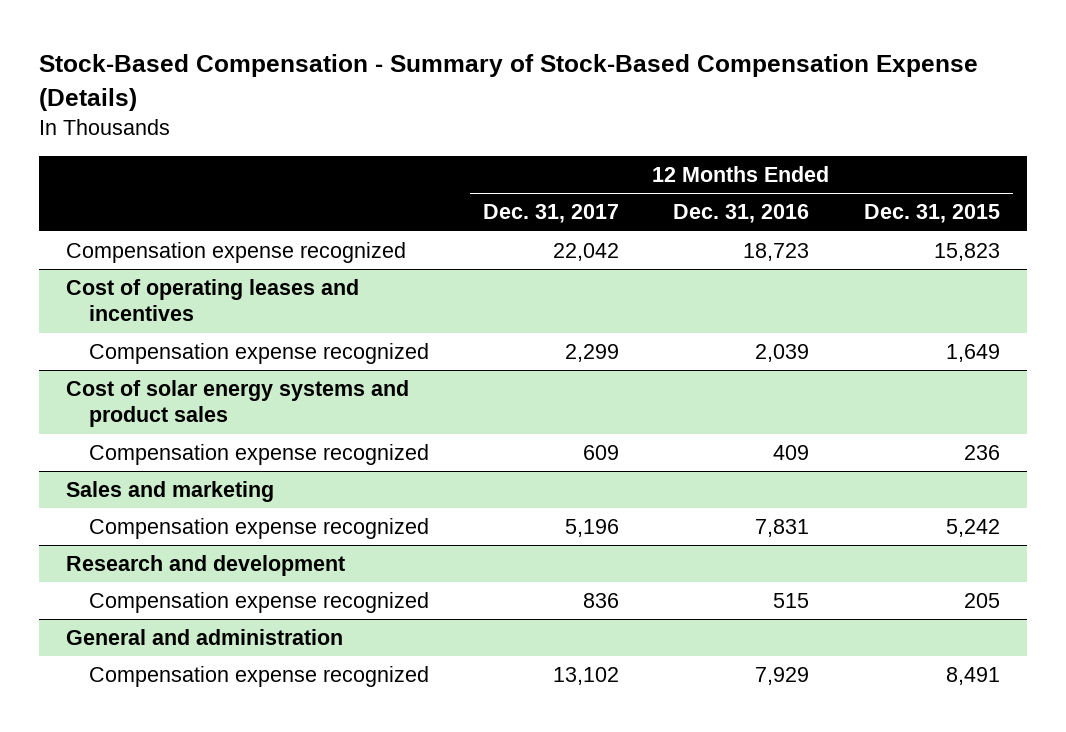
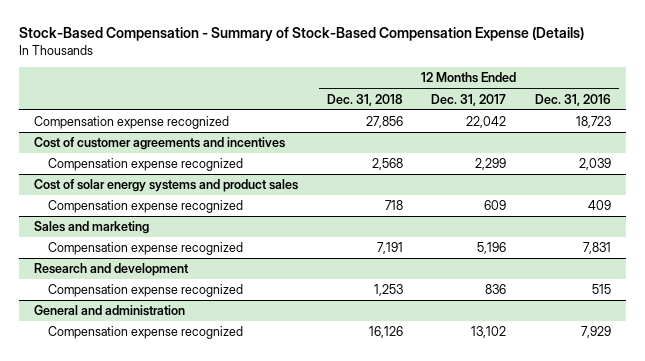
[863,204,1000,224] Dec. 31, 2015 -> none
none -> [326,93,403,106] Dec. 31, 2018
[66,279,360,322] Cost of operating leases and incentives -> [33,137,285,151] Cost of customer agreements and incentives

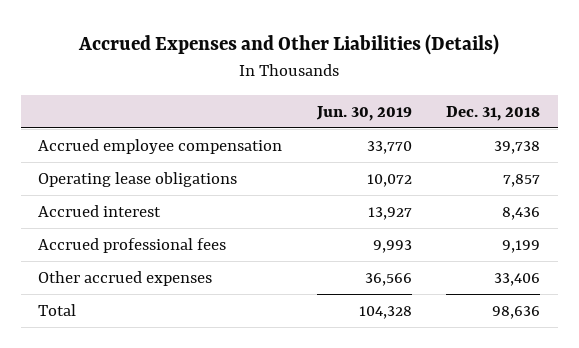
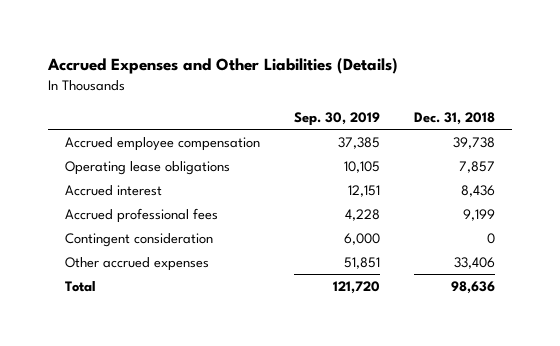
[315,105,412,121] Jun. 30, 2019 -> none
none -> [293,112,380,127] Sep. 30, 2019
none -> [64,232,213,247] Contingent consideration

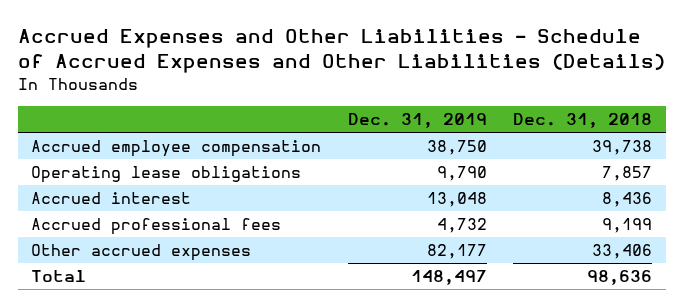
[46,58,398,75] Accrued Expenses and Other Liabilities (Details) -> [17,29,665,74] Accrued Expenses and Other Liabilities - Schedule of Accrued Expenses and Other Liabilities (Details)
[293,112,380,127] Sep. 30, 2019 -> none
none -> [347,113,487,129] Dec. 31, 2019
[64,232,213,247] Contingent consideration -> none

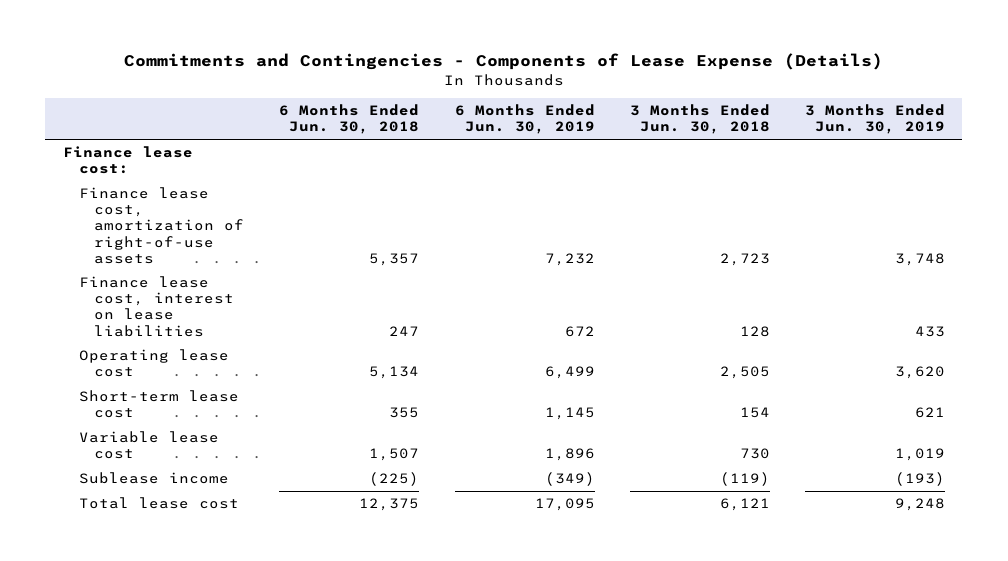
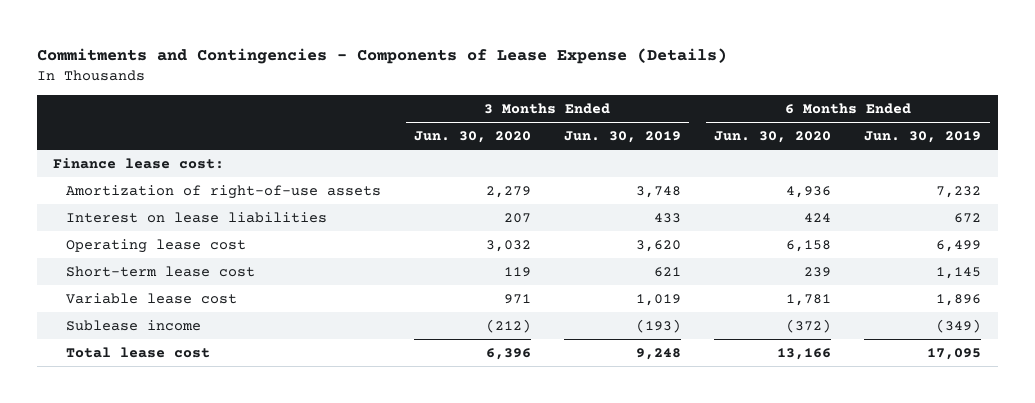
[279,104,420,135] 6 Months Ended Jun. 30, 2018 -> none
[629,104,770,135] 3 Months Ended Jun. 30, 2018 -> none
none -> [413,131,531,144] Jun. 30, 2020
none -> [714,131,832,144] Jun. 30, 2020
[78,187,245,264] Finance lease cost, amortization of right-of-use assets -> [65,184,381,199] Amortization of right-of-use assets
[78,276,235,337] Finance lease cost, interest on lease liabilities -> [65,211,327,223] Interest on lease liabilities

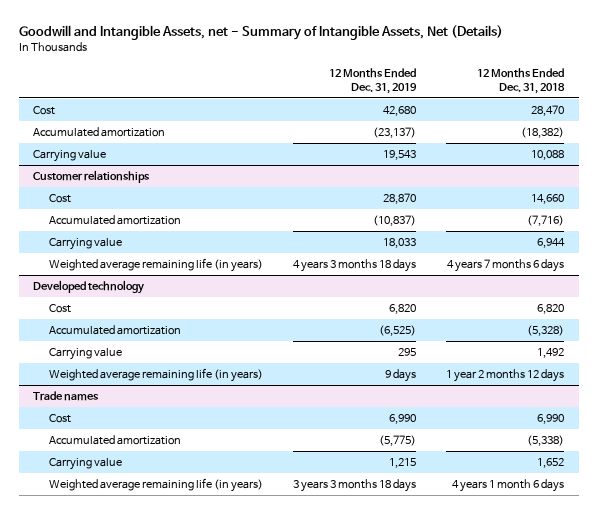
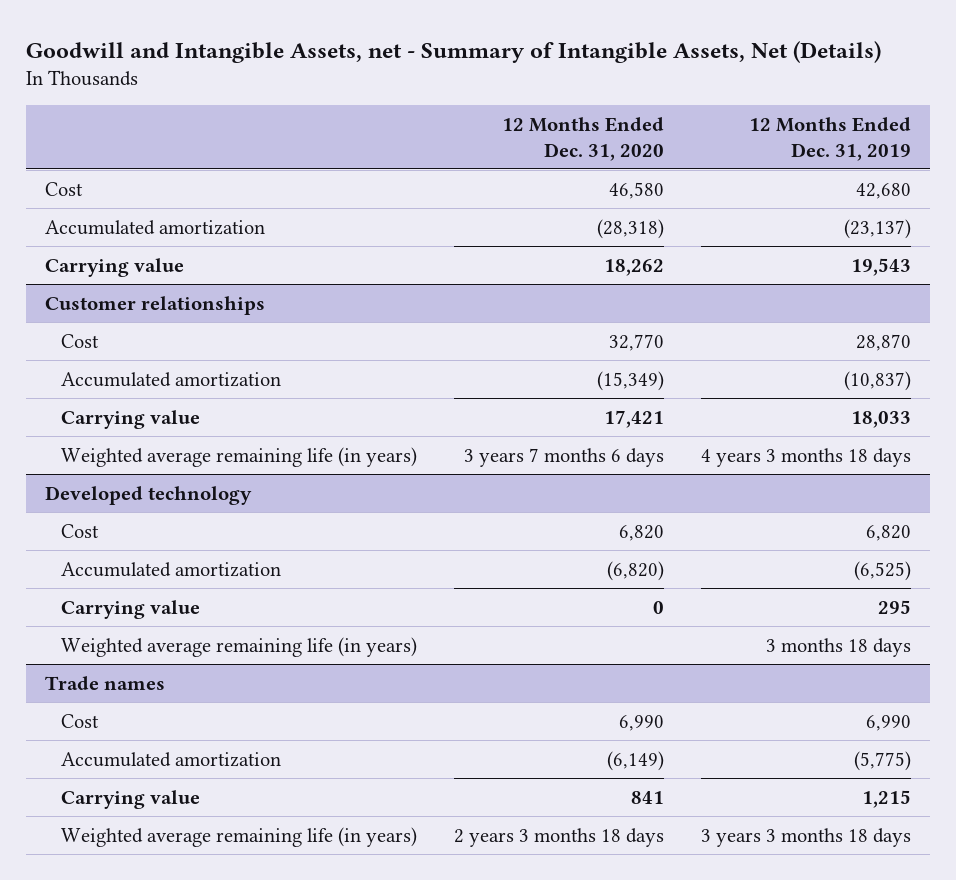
[476,67,565,94] 12 Months Ended Dec. 31, 2018 -> none
none -> [502,116,665,161] 12 Months Ended Dec. 31, 2020
[384,368,416,382] 9 days -> [766,637,912,657] 3 months 18 days

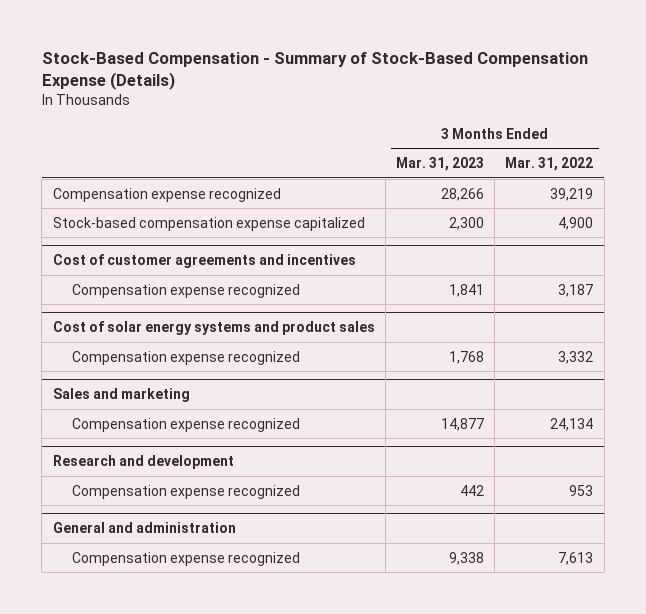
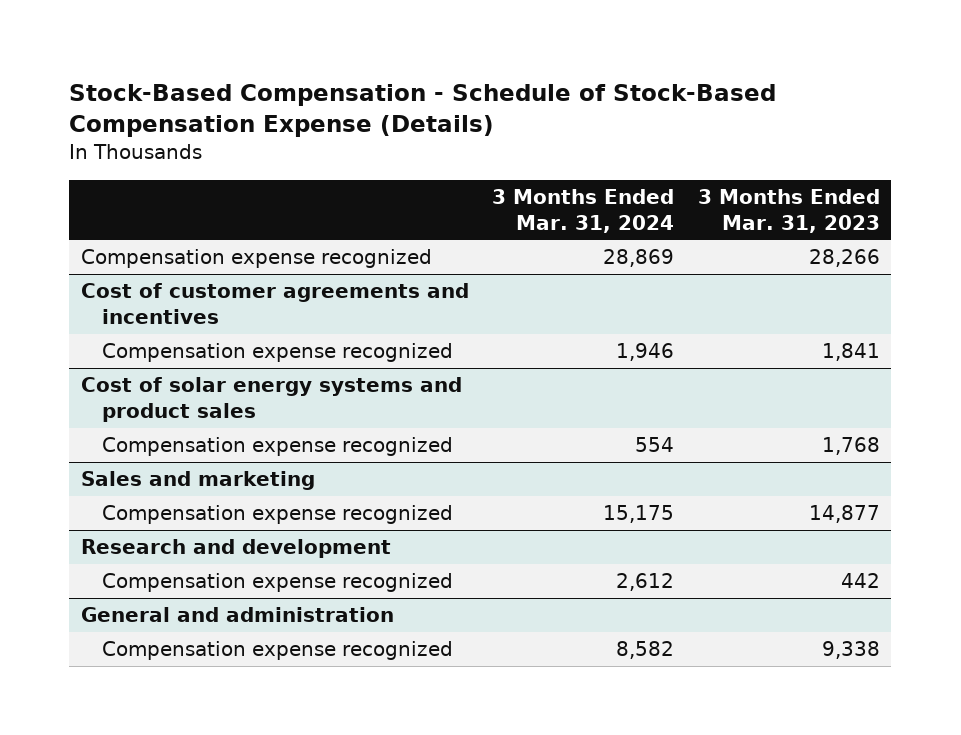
[41,51,588,90] Stock-Based Compensation - Summary of Stock-Based Compensation Expense (Details) -> [69,83,777,138] Stock-Based Compensation - Schedule of Stock-Based Compensation Expense (Details)
[505,157,594,172] Mar. 31, 2022 -> none
none -> [492,188,675,233] 3 Months Ended Mar. 31, 2024
[52,216,365,231] Stock-based compensation expense capitalized -> none

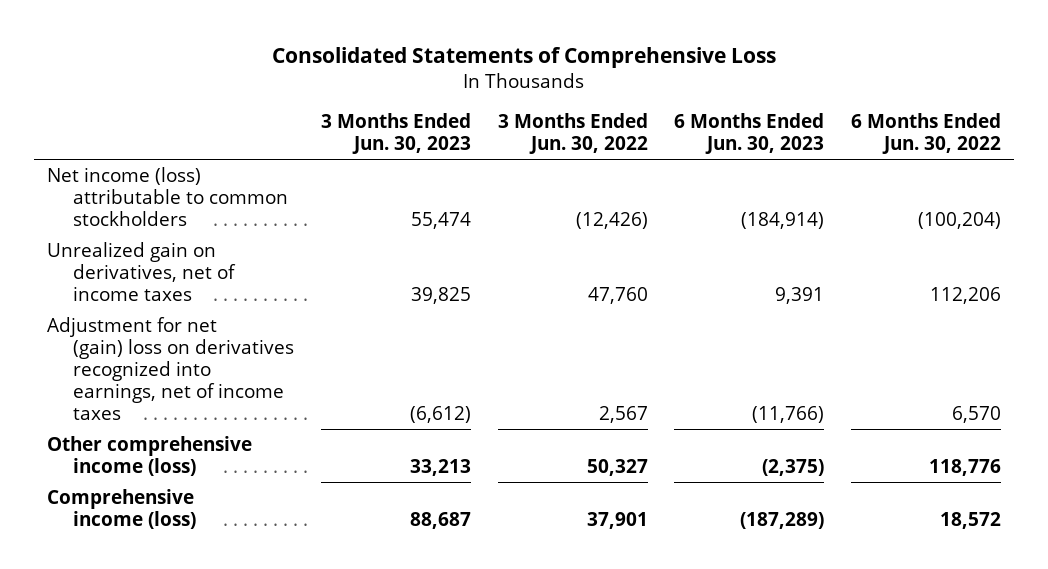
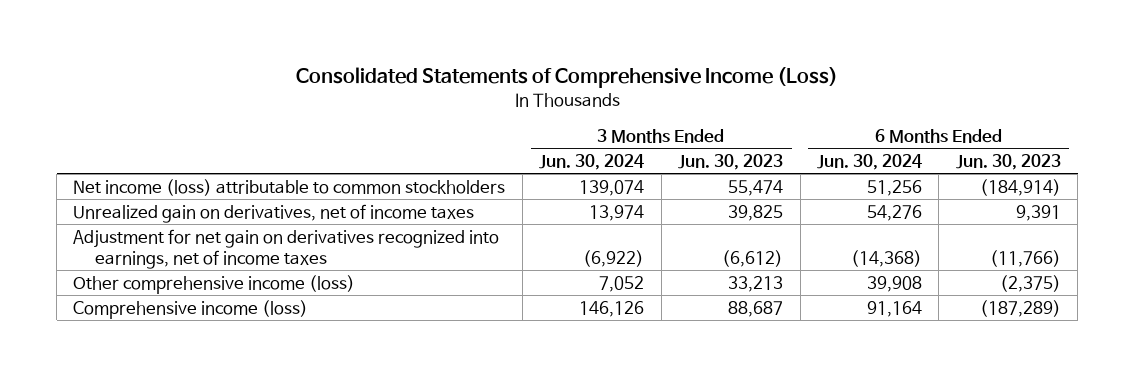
[272,46,777,68] Consolidated Statements of Comprehensive Loss -> [296,66,839,88] Consolidated Statements of Comprehensive Income (Loss)
[497,113,648,155] 3 Months Ended Jun. 30, 2022 -> none
[850,113,1001,155] 6 Months Ended Jun. 30, 2022 -> none
none -> [539,153,645,170] Jun. 30, 2024
none -> [816,153,922,170] Jun. 30, 2024
[47,317,295,420] Adjustment for net (gain) loss on derivatives recognized into earnings, net of income taxes -> [73,228,500,269] Adjustment for net gain on derivatives recognized into earnings, net of income taxes

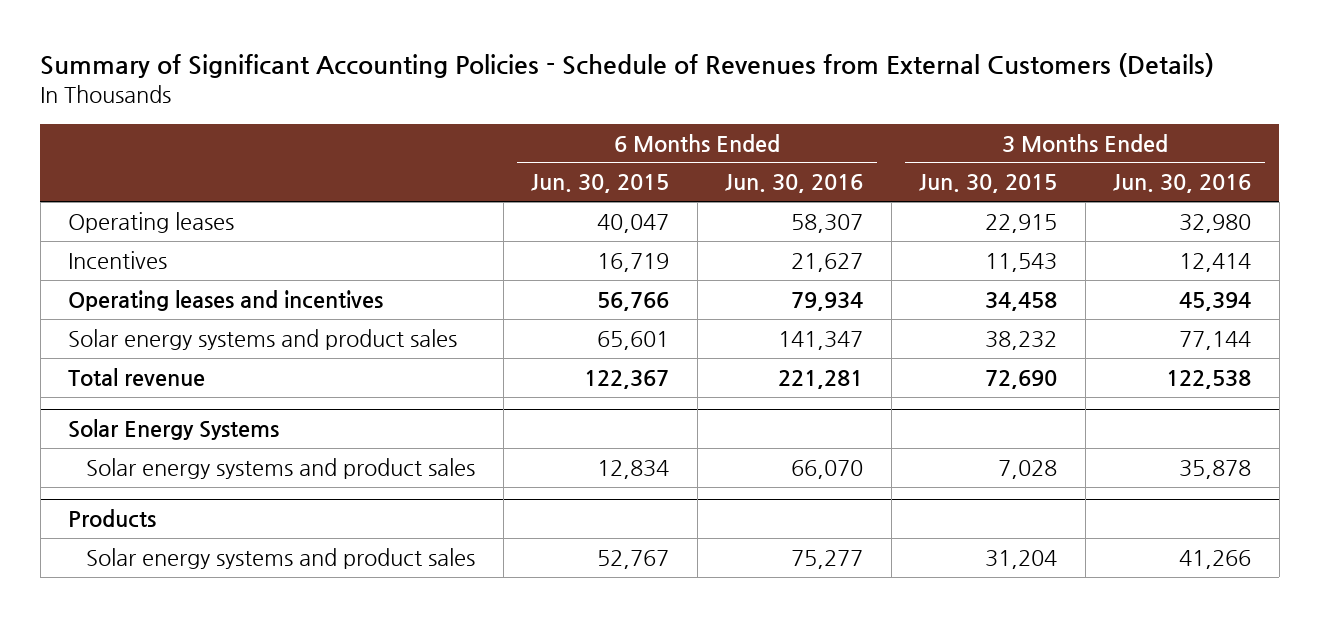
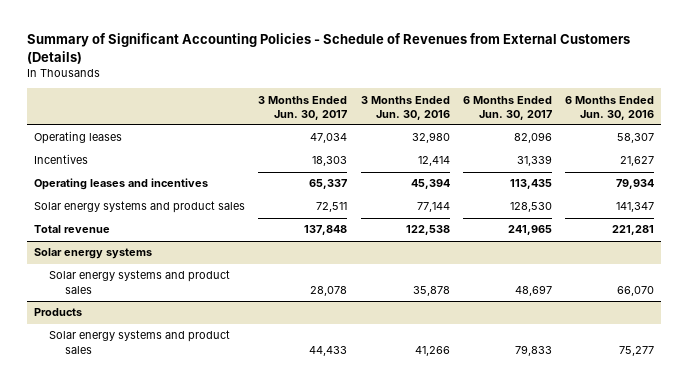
[531,174,670,194] Jun. 30, 2015 -> none
[919,174,1058,194] Jun. 30, 2015 -> none
none -> [258,95,348,120] 3 Months Ended Jun. 30, 2017
none -> [462,95,552,120] 6 Months Ended Jun. 30, 2017
[68,419,280,441] Solar Energy Systems -> [33,248,152,260] Solar energy systems

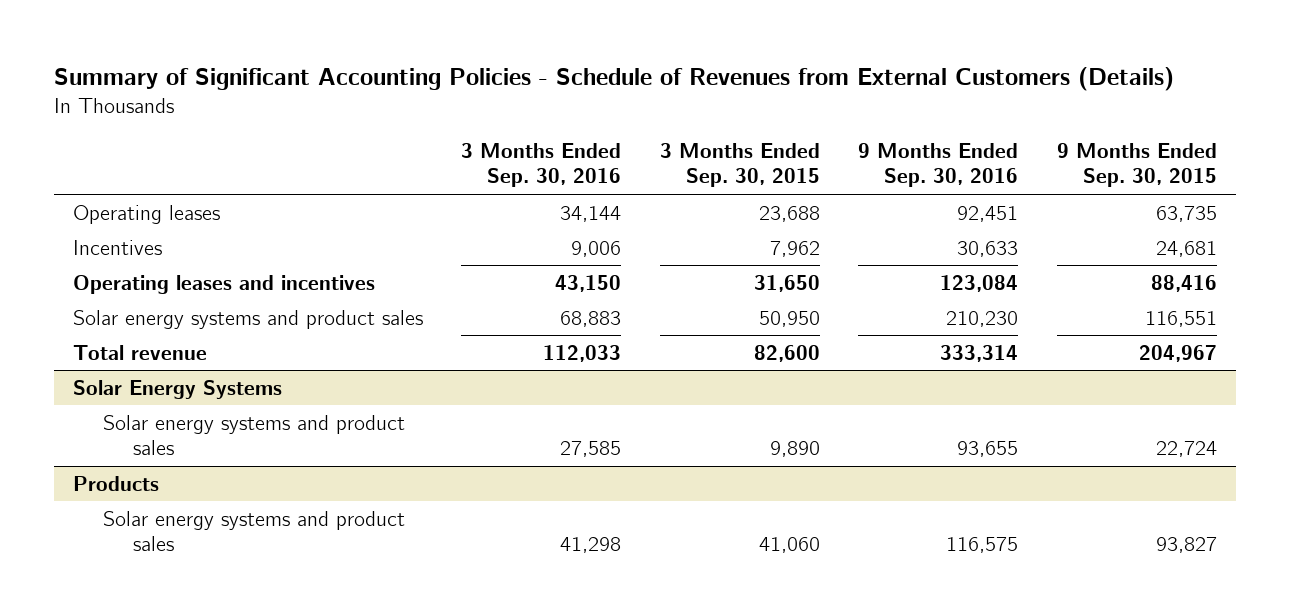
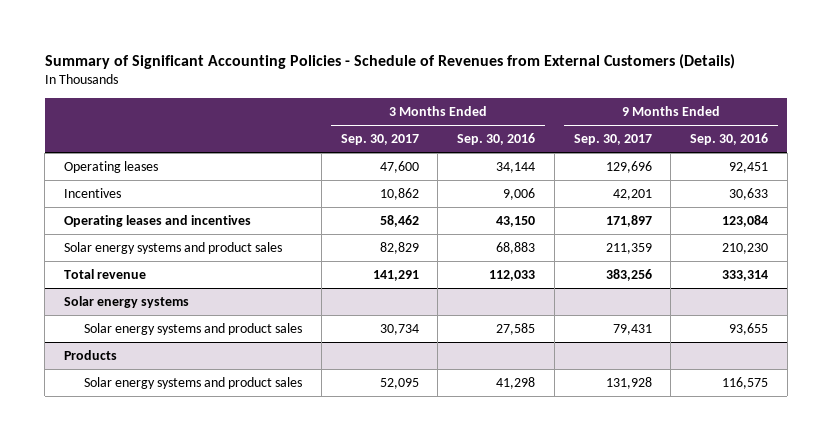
[659,142,820,188] 3 Months Ended Sep. 30, 2015 -> none
[1056,142,1217,188] 9 Months Ended Sep. 30, 2015 -> none
none -> [340,134,419,146] Sep. 30, 2017
none -> [573,134,652,146] Sep. 30, 2017
[72,379,282,399] Solar Energy Systems -> [64,296,190,309] Solar energy systems

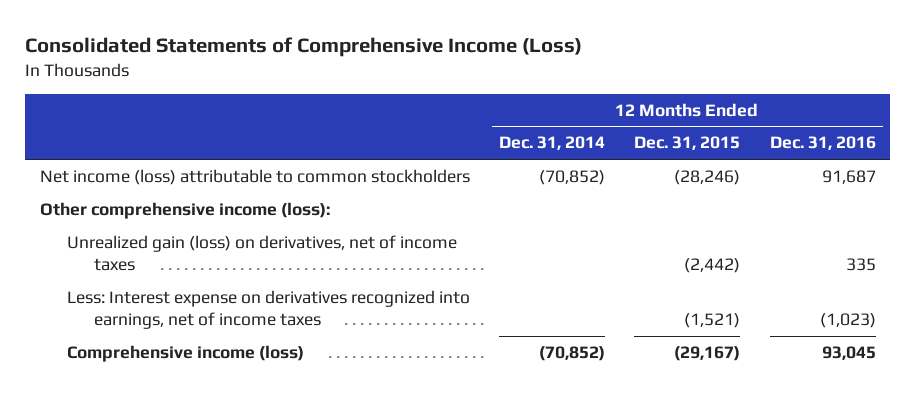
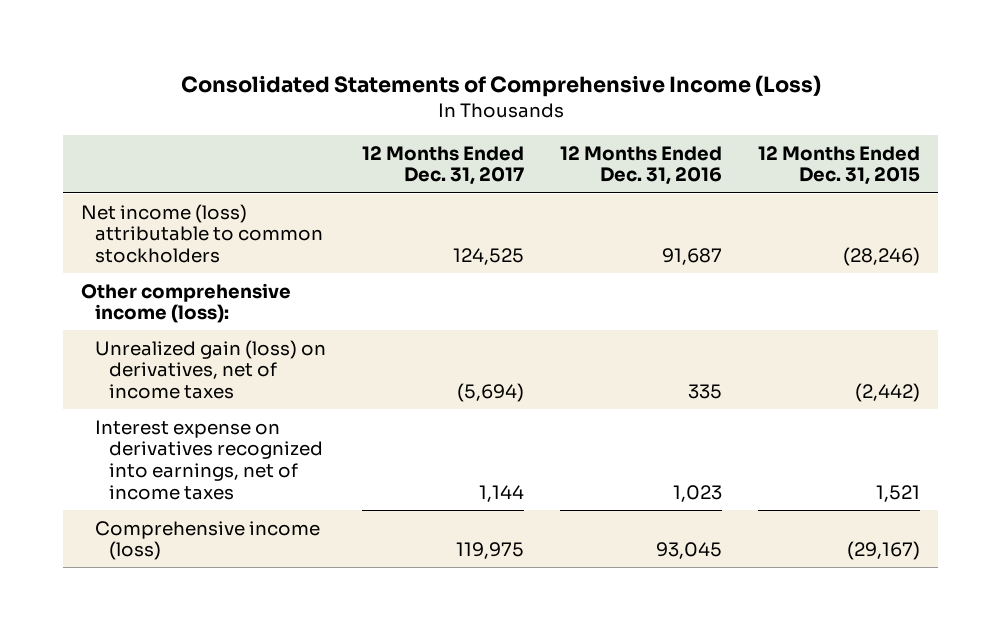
[499,136,606,151] Dec. 31, 2014 -> none
none -> [362,145,525,186] 12 Months Ended Dec. 31, 2017
[66,290,470,330] Less: Interest expense on derivatives recognized into earnings, net of income taxes -> [95,419,324,500] Interest expense on derivatives recognized into earnings, net of income taxes
[684,313,741,329] (1,521) -> [875,484,920,502] 1,521
[819,313,876,329] (1,023) -> [673,484,723,502] 1,023

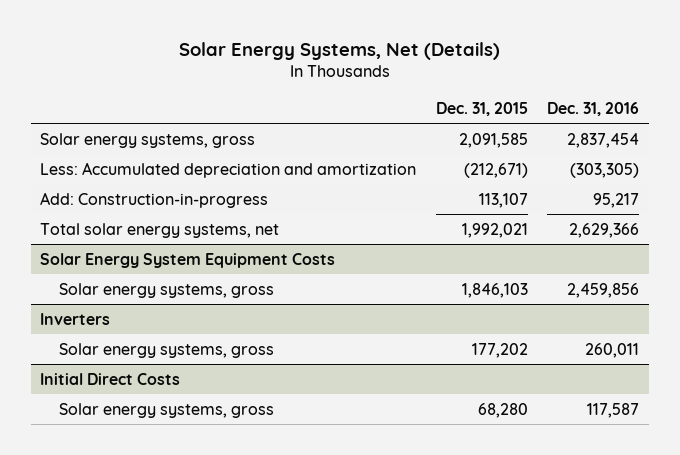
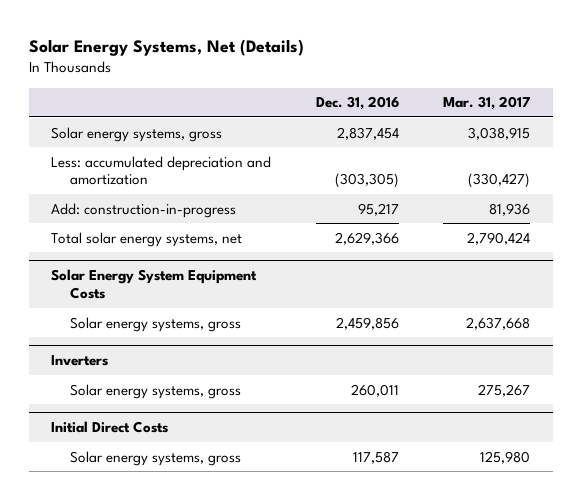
[435,101,528,116] Dec. 31, 2015 -> none
none -> [443,96,531,111] Mar. 31, 2017
[40,161,417,178] Less: Accumulated depreciation and amortization -> [51,155,272,186] Less: accumulated depreciation and amortization
[40,191,269,208] Add: Construction-in-progress -> [51,202,237,218] Add: construction-in-progress

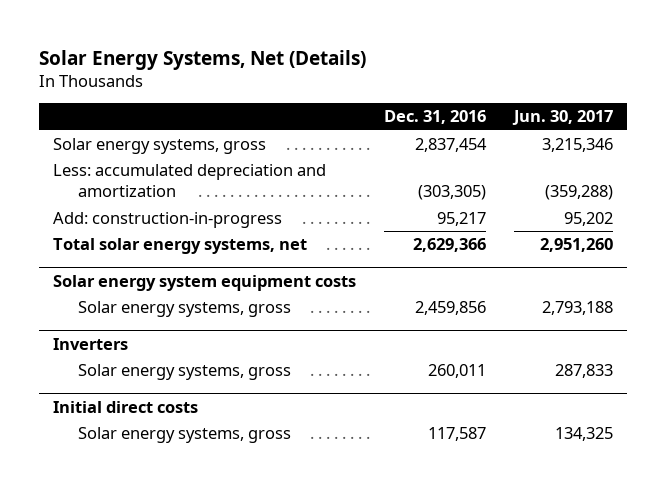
[443,96,531,111] Mar. 31, 2017 -> none
none -> [512,110,614,126] Jun. 30, 2017
[51,269,258,299] Solar Energy System Equipment Costs -> [53,274,357,291] Solar energy system equipment costs
[51,421,169,434] Initial Direct Costs -> [53,400,199,413] Initial direct costs

